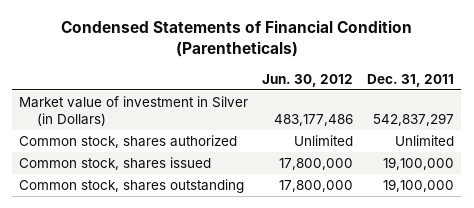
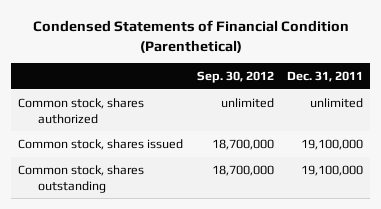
[60,20,412,58] Condensed Statements of Financial Condition (Parentheticals) -> [32,19,349,53] Condensed Statements of Financial Condition (Parenthetical)
[262,73,354,87] Jun. 30, 2012 -> none
none -> [196,71,274,84] Sep. 30, 2012
[19,96,249,126] Market value of investment in Silver (in Dollars) -> none
[395,135,455,147] Unlimited -> [310,97,364,108] unlimited

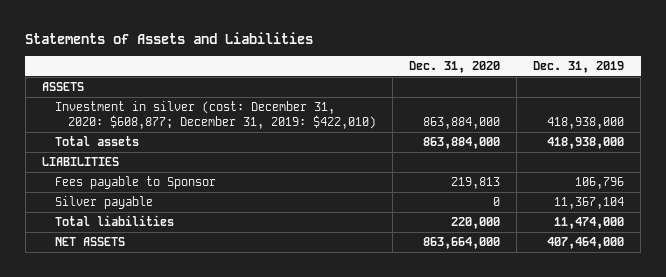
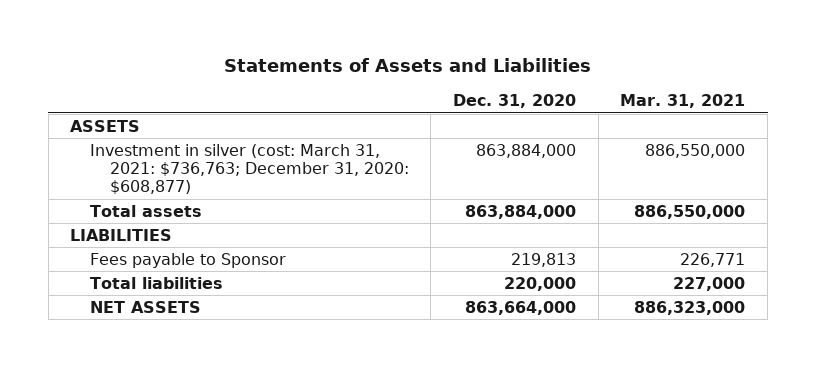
[533,61,625,74] Dec. 31, 2019 -> none
none -> [620,94,746,109] Mar. 31, 2021
[55,101,377,129] Investment in silver (cost: December 31, 2020: $608,877; December 31, 2019: $422,010) -> [90,143,409,195] Investment in silver (cost: March 31, 2021: $736,763; December 31, 2020: $608,877)
[55,196,154,210] Silver payable -> none

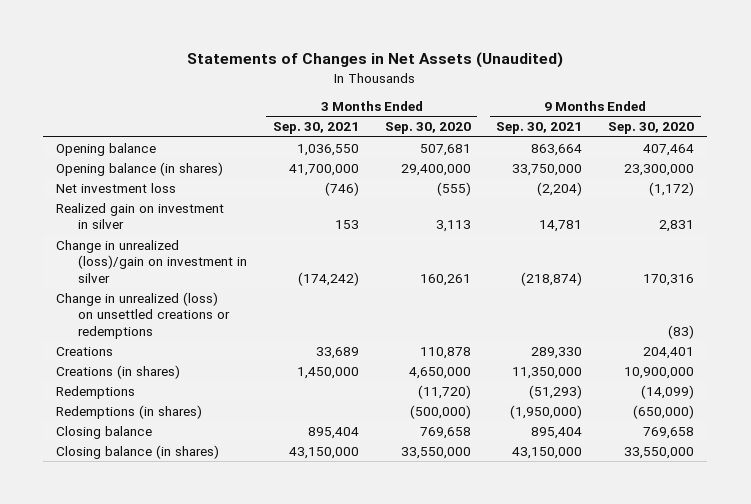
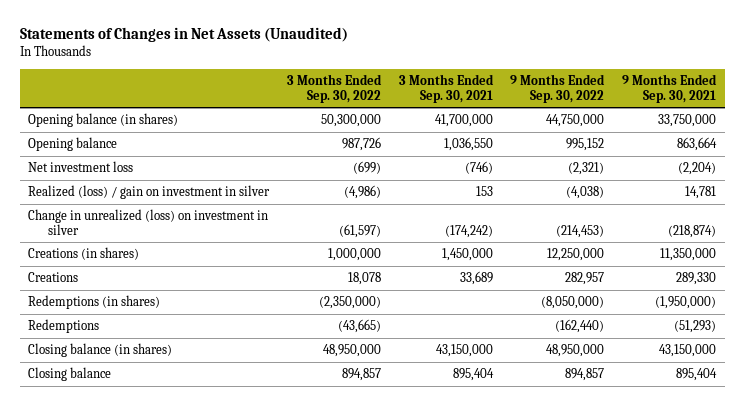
[384,122,471,135] Sep. 30, 2020 -> none
[608,122,695,135] Sep. 30, 2020 -> none
none -> [286,74,382,104] 3 Months Ended Sep. 30, 2022
none -> [510,74,606,104] 9 Months Ended Sep. 30, 2022
[56,142,157,156] Opening balance -> [28,137,118,152] Opening balance
[56,291,230,339] Change in unrealized (loss) on unsettled creations or redemptions -> none
[56,202,225,230] Realized gain on investment in silver -> [28,185,271,200] Realized (loss) / gain on investment in silver
[56,239,247,283] Change in unrealized (loss)/gain on investment in silver -> [28,209,269,235] Change in unrealized (loss) on investment in silver
[56,346,114,356] Creations -> [28,272,79,283] Creations
[56,385,136,399] Redemptions -> [28,319,100,334] Redemptions
[56,425,153,439] Closing balance -> [28,367,112,382] Closing balance

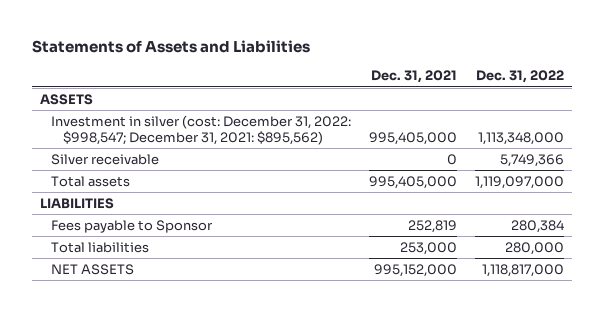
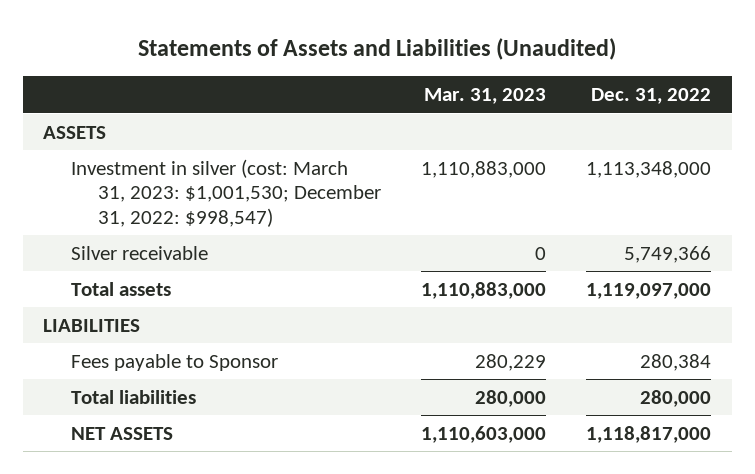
[31,39,310,53] Statements of Assets and Liabilities -> [138,37,617,60] Statements of Assets and Liabilities (Unaudited)
[370,70,457,84] Dec. 31, 2021 -> none
none -> [424,88,547,105] Mar. 31, 2023
[51,114,352,145] Investment in silver (cost: December 31, 2022: $998,547; December 31, 2021: $895,562) -> [70,158,381,227] Investment in silver (cost: March 31, 2023: $1,001,530; December 31, 2022: $998,547)

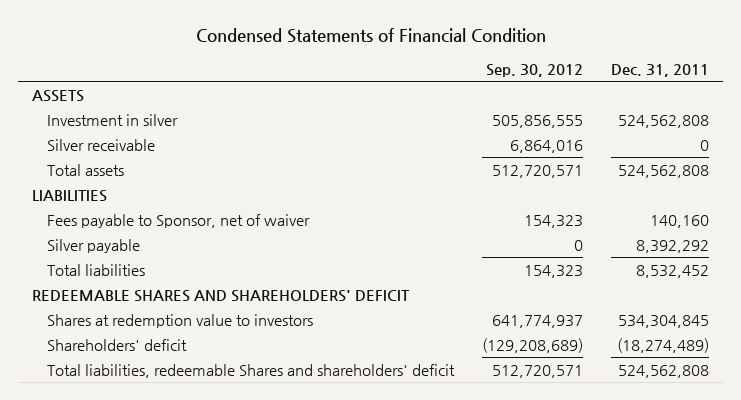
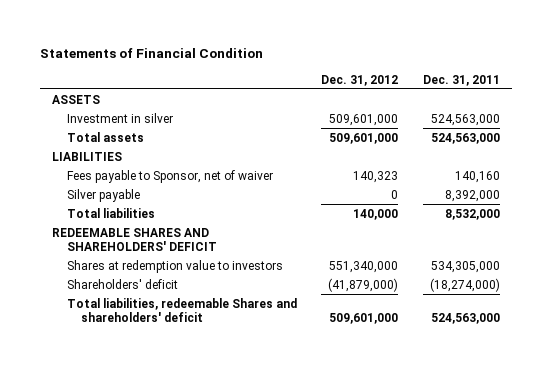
[195,28,546,44] Condensed Statements of Financial Condition -> [39,48,263,59] Statements of Financial Condition
[485,64,583,78] Sep. 30, 2012 -> none
none -> [321,74,399,86] Dec. 31, 2012
[46,138,155,151] Silver receivable -> none
[617,114,709,128] 524,562,808 -> [430,113,500,126] 524,563,000
[617,164,709,178] 524,562,808 -> [430,132,500,144] 524,563,000
[635,239,709,253] 8,392,292 -> [444,189,500,202] 8,392,000
[635,264,709,278] 8,532,452 -> [444,208,500,220] 8,532,000
[617,314,709,328] 534,304,845 -> [430,260,500,273] 534,305,000
[616,337,709,353] (18,274,489) -> [429,277,500,292] (18,274,000)
[617,364,709,378] 524,562,808 -> [430,312,500,324] 524,563,000

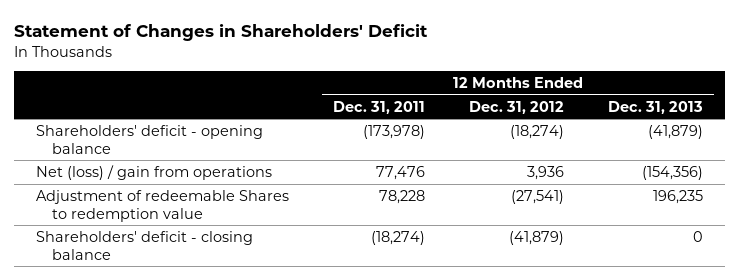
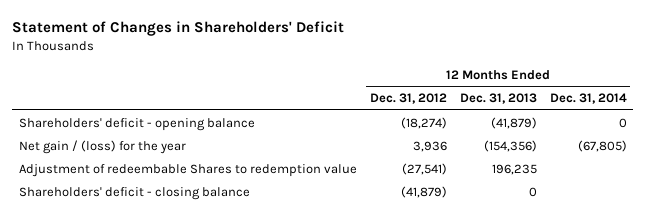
[332,100,425,114] Dec. 31, 2011 -> none
none -> [549,92,627,104] Dec. 31, 2014
[35,164,272,180] Net (loss) / gain from operations -> [18,139,186,154] Net gain / (loss) for the year
[35,189,289,222] Adjustment of redeemable Shares to redemption value -> [18,163,357,177] Adjustment of redeembable Shares to redemption value

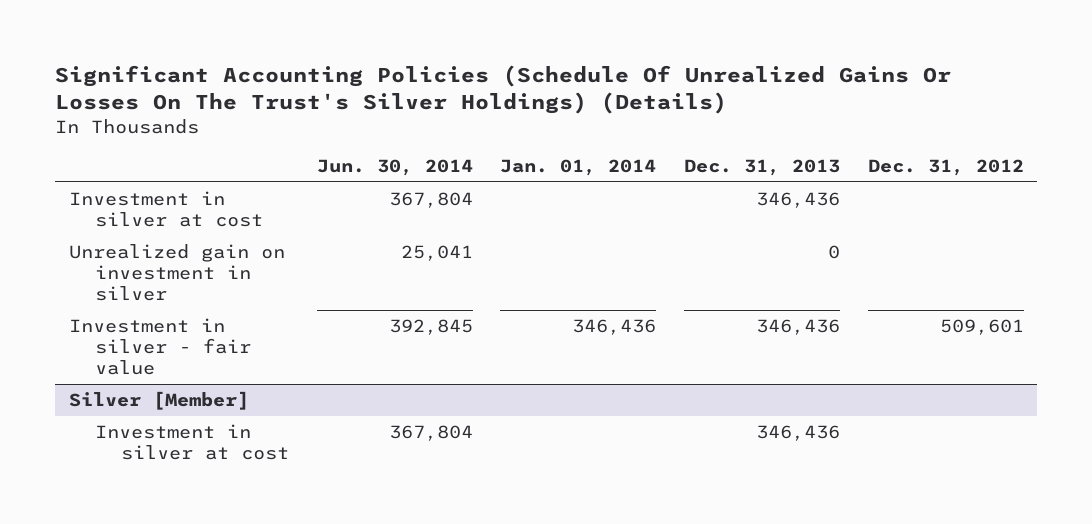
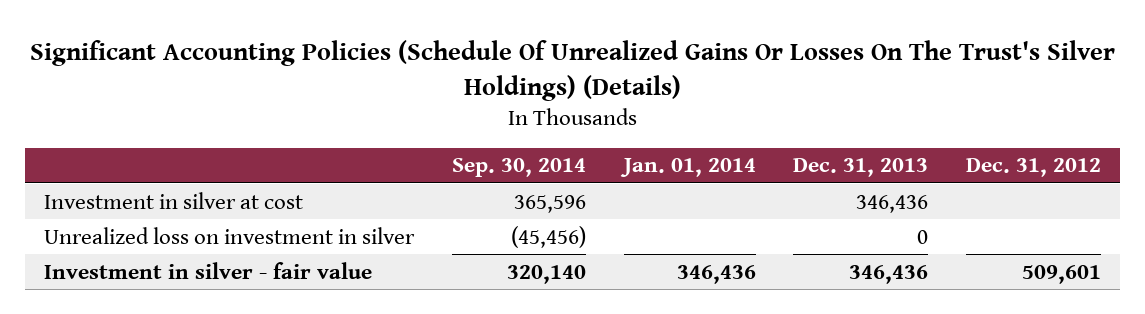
[316,159,473,177] Jun. 30, 2014 -> none
none -> [451,158,586,178] Sep. 30, 2014
[68,244,285,302] Unrealized gain on investment in silver -> [43,226,415,244] Unrealized loss on investment in silver
[68,391,249,411] Silver [Member] -> none
[95,424,290,461] Investment in silver at cost -> none

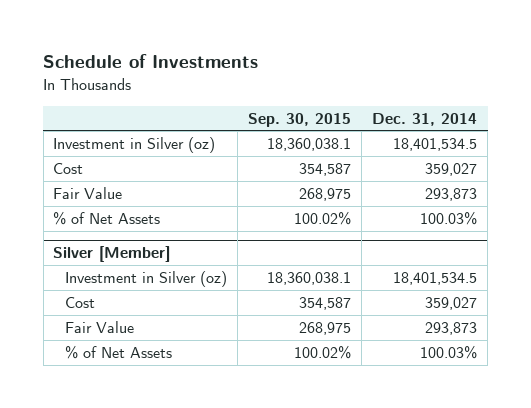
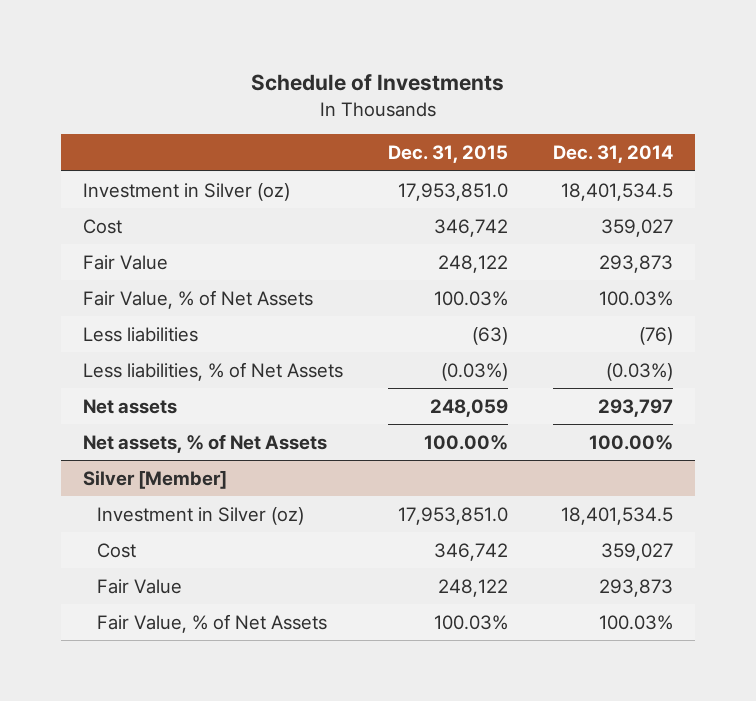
[248,112,352,127] Sep. 30, 2015 -> none
none -> [387,145,508,164] Dec. 31, 2015
[53,210,161,225] % of Net Assets -> [83,289,314,309] Fair Value, % of Net Assets
none -> [83,326,199,342] Less liabilities
none -> [83,361,344,381] Less liabilities, % of Net Assets
none -> [83,398,178,414] Net assets
none -> [83,433,328,453] Net assets, % of Net Assets
[65,344,173,359] % of Net Assets -> [97,613,328,633] Fair Value, % of Net Assets

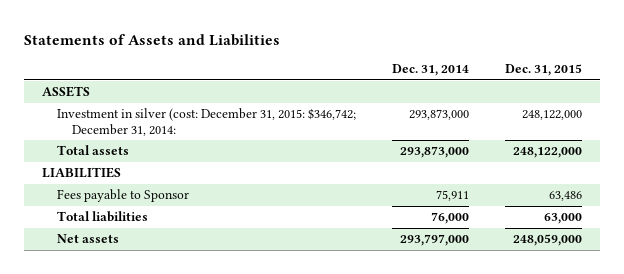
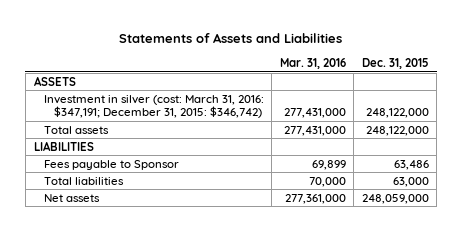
[392,64,470,77] Dec. 31, 2014 -> none
none -> [279,58,346,70] Mar. 31, 2016
[57,108,357,136] Investment in silver (cost: December 31, 2015: $346,742; December 31, 2014: -> [43,94,264,119] Investment in silver (cost: March 31, 2016: $347,191; December 31, 2015: $346,742)

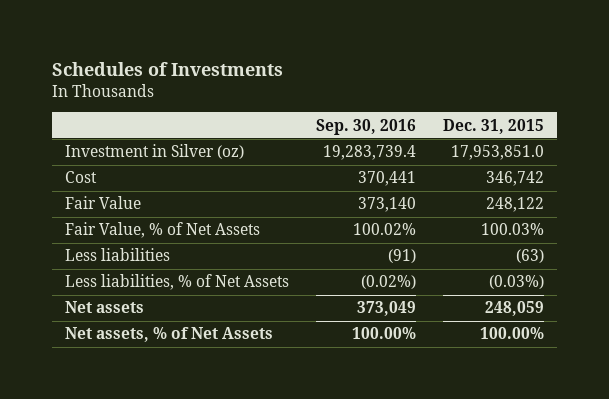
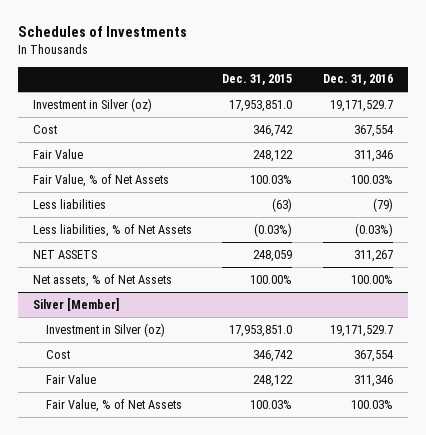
[316,118,417,135] Sep. 30, 2016 -> none
none -> [322,74,393,86] Dec. 31, 2016
[65,301,145,314] Net assets -> [33,249,98,259] NET ASSETS
none -> [33,297,120,311] Silver [Member]
none -> [45,322,165,337] Investment in Silver (oz)
none -> [45,349,70,359] Cost
none -> [45,373,96,384] Fair Value
none -> [45,398,182,412] Fair Value, % of Net Assets

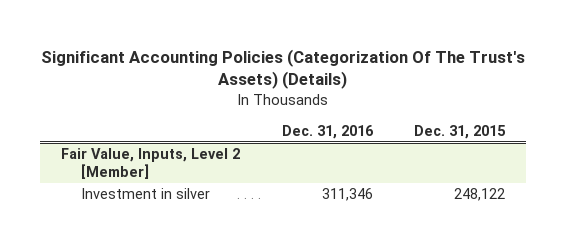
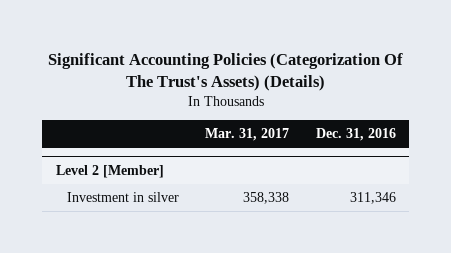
[414,124,507,139] Dec. 31, 2015 -> none
none -> [205,128,290,142] Mar. 31, 2017
[61,148,241,179] Fair Value, Inputs, Level 2 [Member] -> [55,165,164,179] Level 2 [Member]

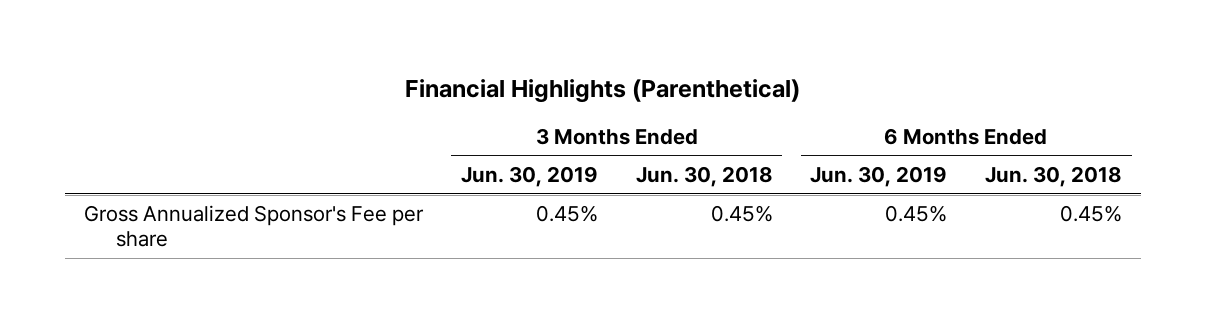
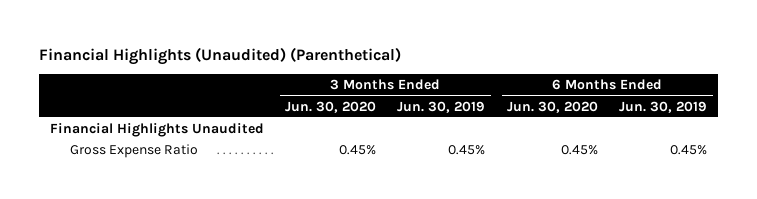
[405,79,801,104] Financial Highlights (Parenthetical) -> [38,47,401,66] Financial Highlights (Unaudited) (Parenthetical)
[635,166,773,188] Jun. 30, 2018 -> none
[985,166,1123,188] Jun. 30, 2018 -> none
none -> [285,100,377,113] Jun. 30, 2020
none -> [506,100,598,113] Jun. 30, 2020
none -> [49,123,264,138] Financial Highlights Unaudited
[83,205,424,248] Gross Annualized Sponsor's Fee per share -> [70,144,199,159] Gross Expense Ratio

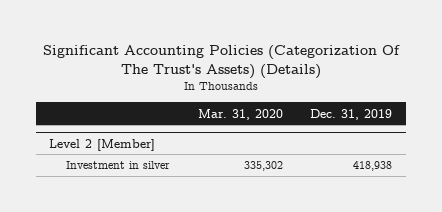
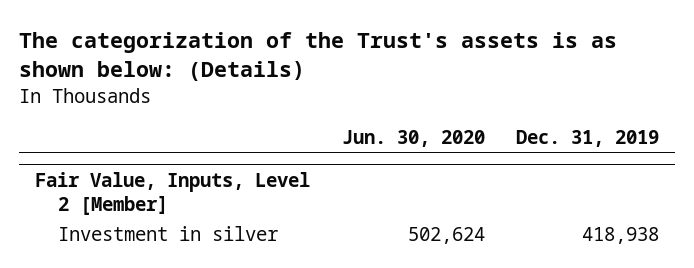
[42,44,400,79] Significant Accounting Policies (Categorization Of The Trust's Assets) (Details) -> [18,32,617,82] The categorization of the Trust's assets is as shown below: (Details)
[197,108,283,120] Mar. 31, 2020 -> none
none -> [341,129,485,147] Jun. 30, 2020
[49,138,156,151] Level 2 [Member] -> [34,171,310,215] Fair Value, Inputs, Level 2 [Member]

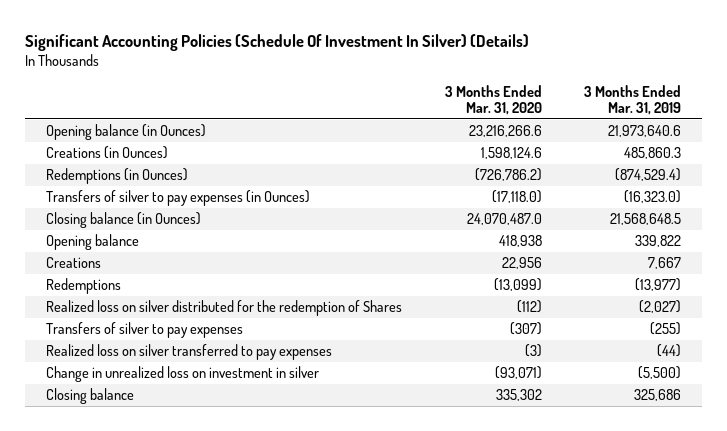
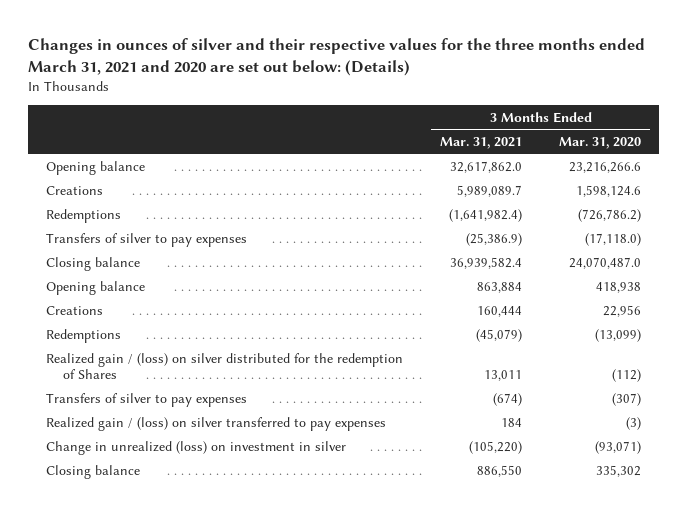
[24,34,529,52] Significant Accounting Policies (Schedule Of Investment In Silver) (Details) -> [27,37,645,76] Changes in ounces of silver and their respective values for the three months ended March 31, 2021 and 2020 are set out below: (Details)
[583,84,681,116] 3 Months Ended Mar. 31, 2019 -> none
none -> [440,136,523,149] Mar. 31, 2021
[46,124,207,141] Opening balance (in Ounces) -> [46,160,146,175] Opening balance
[46,146,169,160] Creations (in Ounces) -> [46,185,104,195] Creations
[46,168,189,185] Redemptions (in Ounces) -> [46,208,122,223] Redemptions
[46,190,311,207] Transfers of silver to pay expenses (in Ounces) -> [46,232,248,247] Transfers of silver to pay expenses
[46,212,202,229] Closing balance (in Ounces) -> [46,256,141,271] Closing balance
[46,300,403,317] Realized loss on silver distributed for the redemption of Shares -> [46,352,404,379] Realized gain / (loss) on silver distributed for the redemption of Shares
[46,344,333,361] Realized loss on silver transferred to pay expenses -> [46,416,387,431] Realized gain / (loss) on silver transferred to pay expenses
[46,366,320,383] Change in unrealized loss on investment in silver -> [46,440,347,455] Change in unrealized (loss) on investment in silver

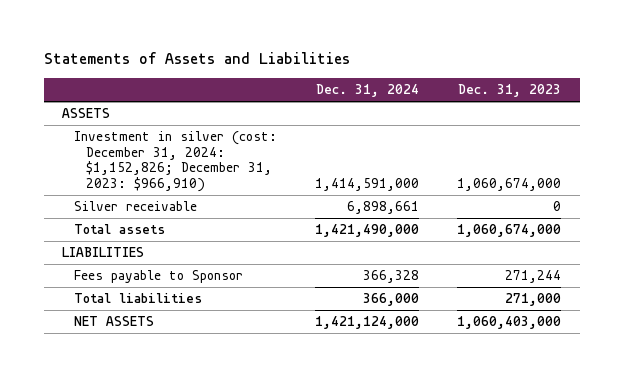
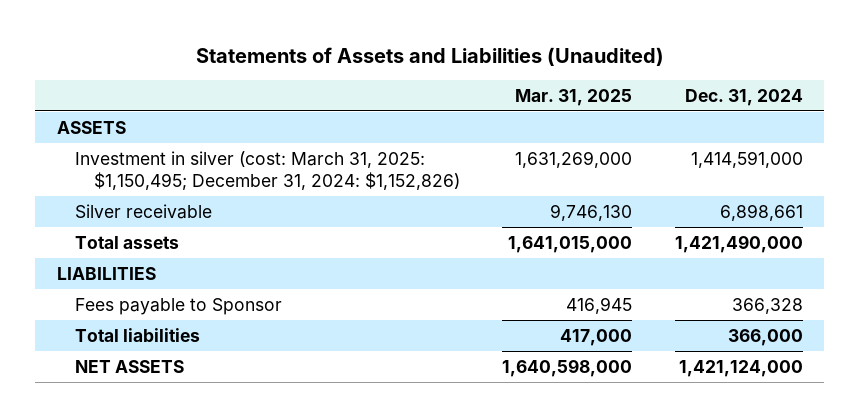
[43,52,350,65] Statements of Assets and Liabilities -> [195,46,664,66] Statements of Assets and Liabilities (Unaudited)
[457,83,561,97] Dec. 31, 2023 -> none
none -> [515,88,633,106] Mar. 31, 2025
[74,131,278,193] Investment in silver (cost: December 31, 2024: $1,152,826; December 31, 2023: $966,910) -> [75,150,460,191] Investment in silver (cost: March 31, 2025: $1,150,495; December 31, 2024: $1,152,826)

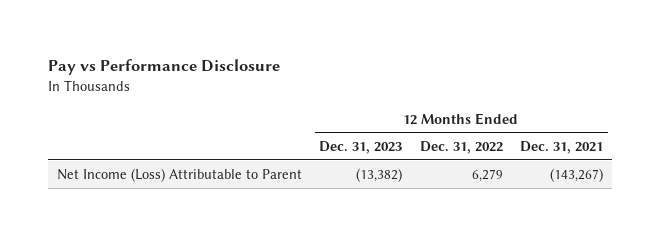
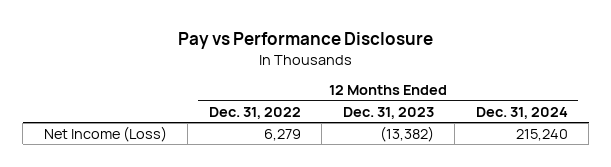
[520,140,604,154] Dec. 31, 2021 -> none
none -> [475,106,568,119] Dec. 31, 2024
[57,168,303,183] Net Income (Loss) Attributable to Parent -> [43,126,167,143] Net Income (Loss)

